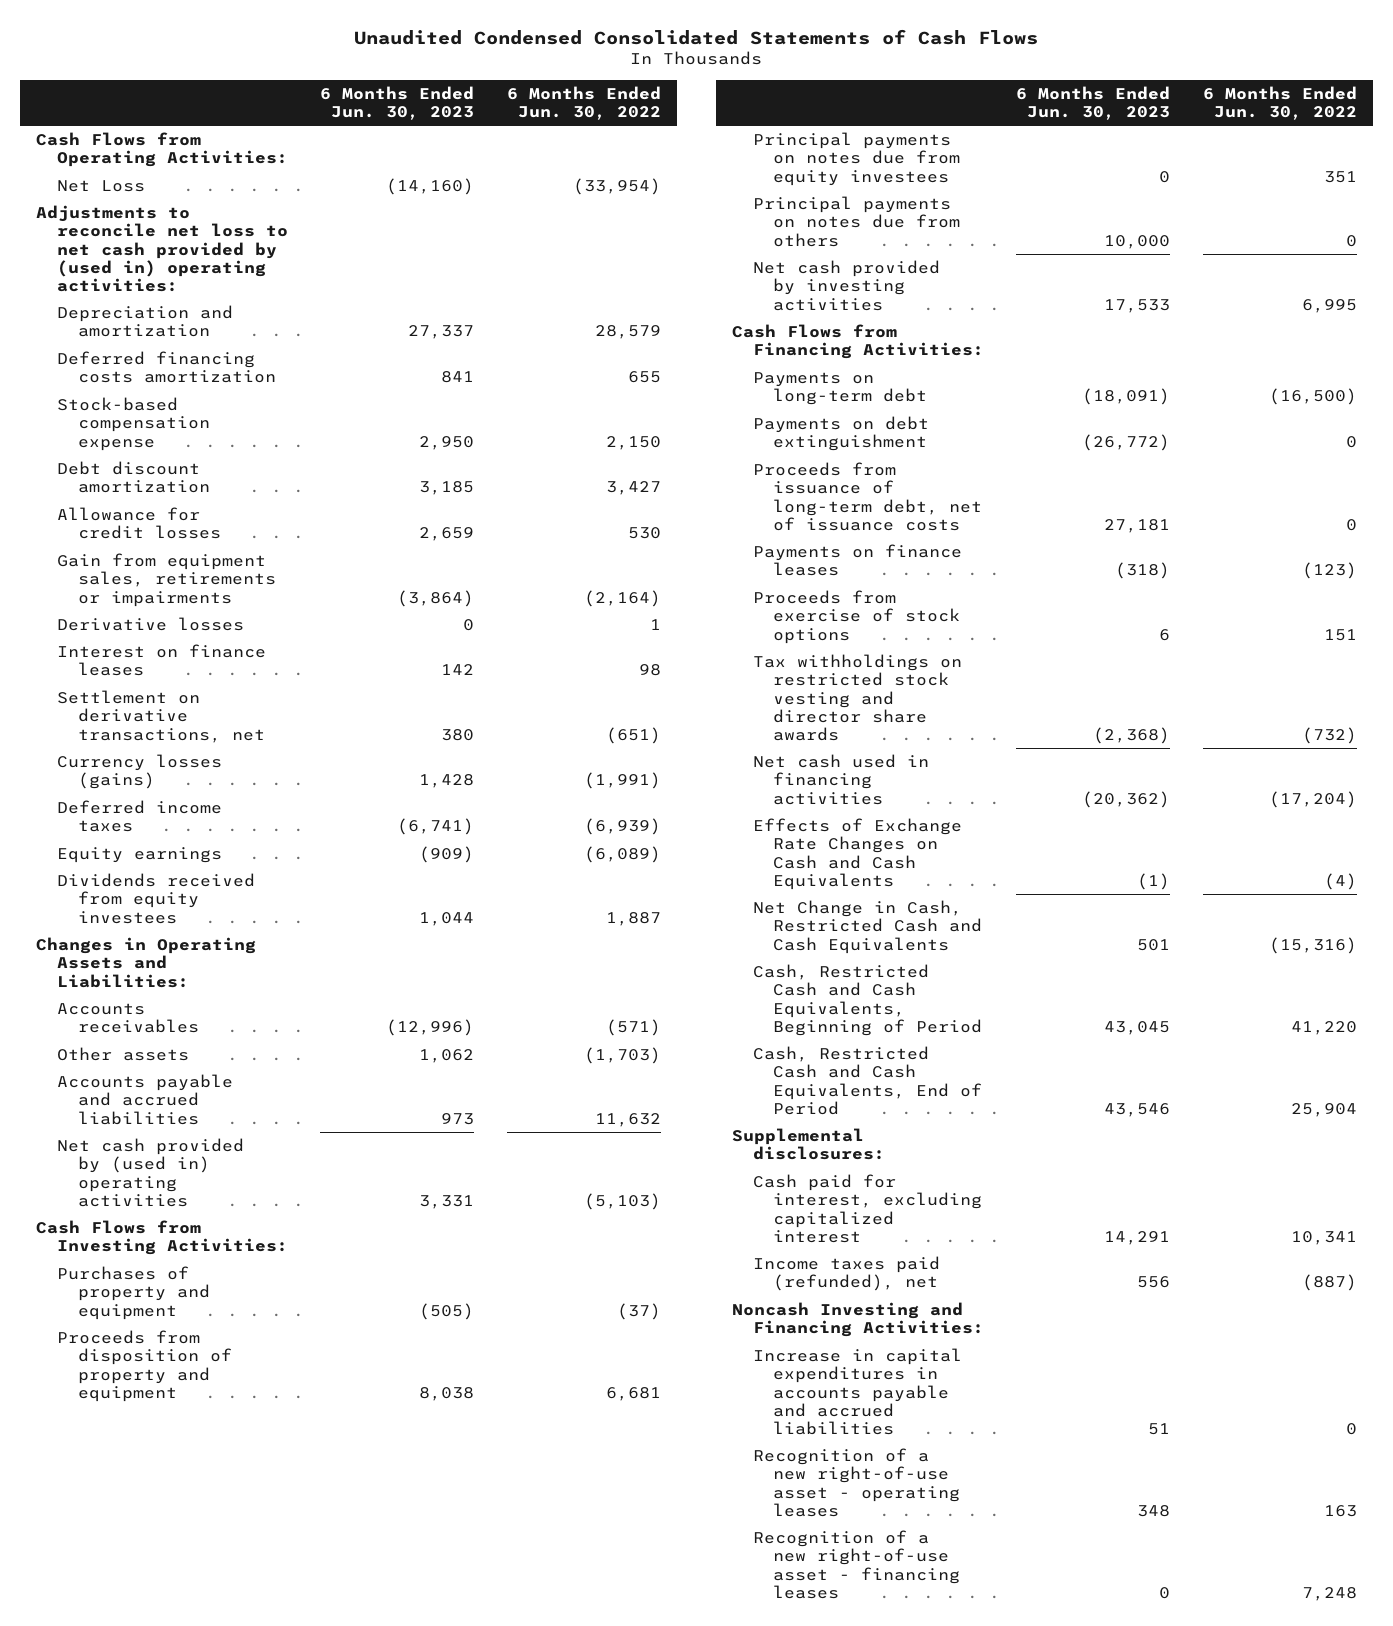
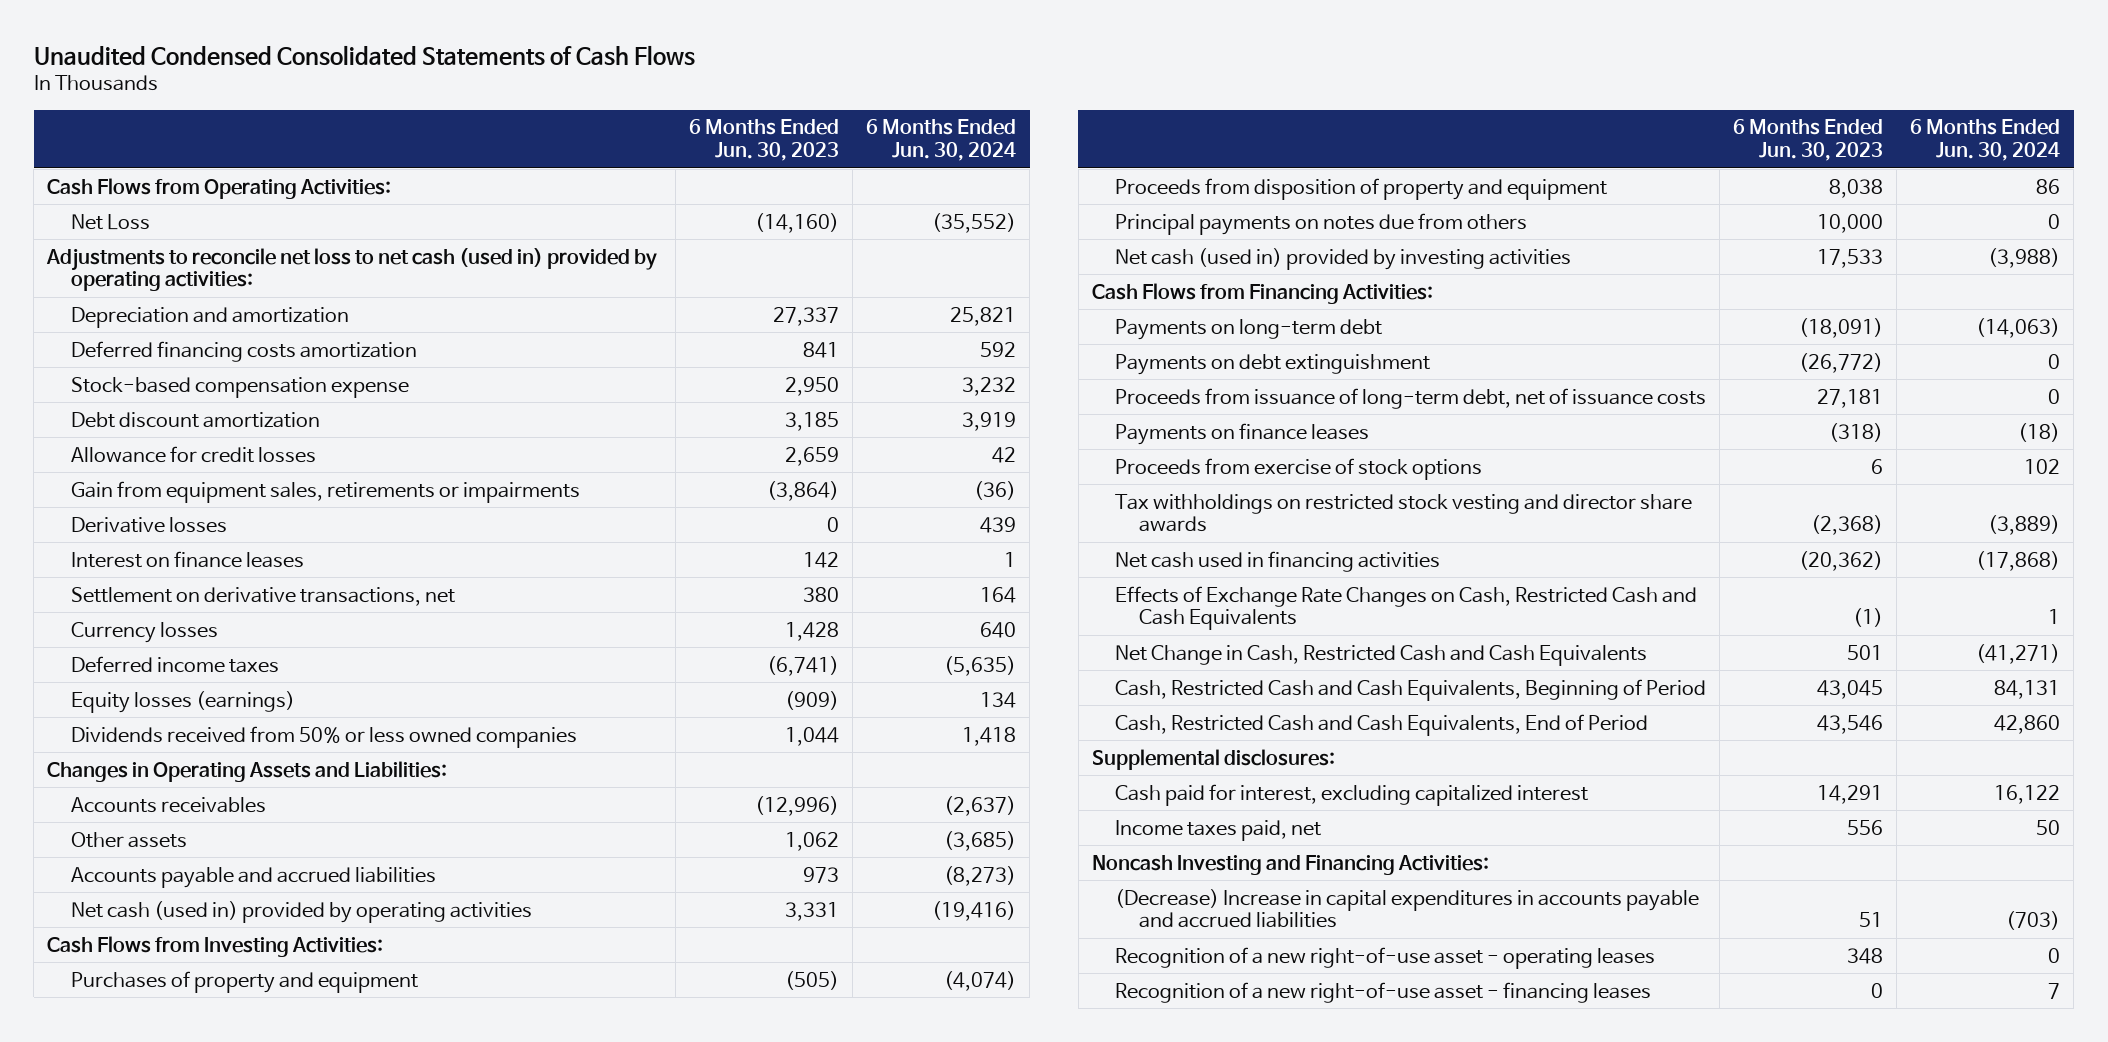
[507,85,662,120] 6 Months Ended Jun. 30, 2022 -> none
none -> [865,119,1016,162] 6 Months Ended Jun. 30, 2024
[36,205,288,292] Adjustments to reconcile net loss to net cash provided by (used in) operating activities: -> [46,247,658,292] Adjustments to reconcile net loss to net cash (used in) provided by operating activities:
[56,754,222,790] Currency losses (gains) -> [70,621,218,643] Currency losses
[56,847,222,864] Equity earnings -> [70,690,295,713] Equity losses (earnings)
[56,873,255,924] Dividends received from equity investees -> [70,725,577,748] Dividends received from 50% or less owned companies
[56,1138,244,1207] Net cash provided by (used in) operating activities -> [70,900,532,923] Net cash (used in) provided by operating activities
[752,132,961,186] Principal payments on notes due from equity investees -> none
[752,260,940,311] Net cash provided by investing activities -> [1115,247,1572,270] Net cash (used in) provided by investing activities
[752,818,962,890] Effects of Exchange Rate Changes on Cash and Cash Equivalents -> [1115,585,1698,631] Effects of Exchange Rate Changes on Cash, Restricted Cash and Cash Equivalents
[752,1256,940,1292] Income taxes paid (refunded), net -> [1115,819,1322,841] Income taxes paid, net
[752,1348,962,1435] Increase in capital expenditures in accounts payable and accrued liabilities -> [1115,888,1700,929] (Decrease) Increase in capital expenditures in accounts payable and accrued liabilities

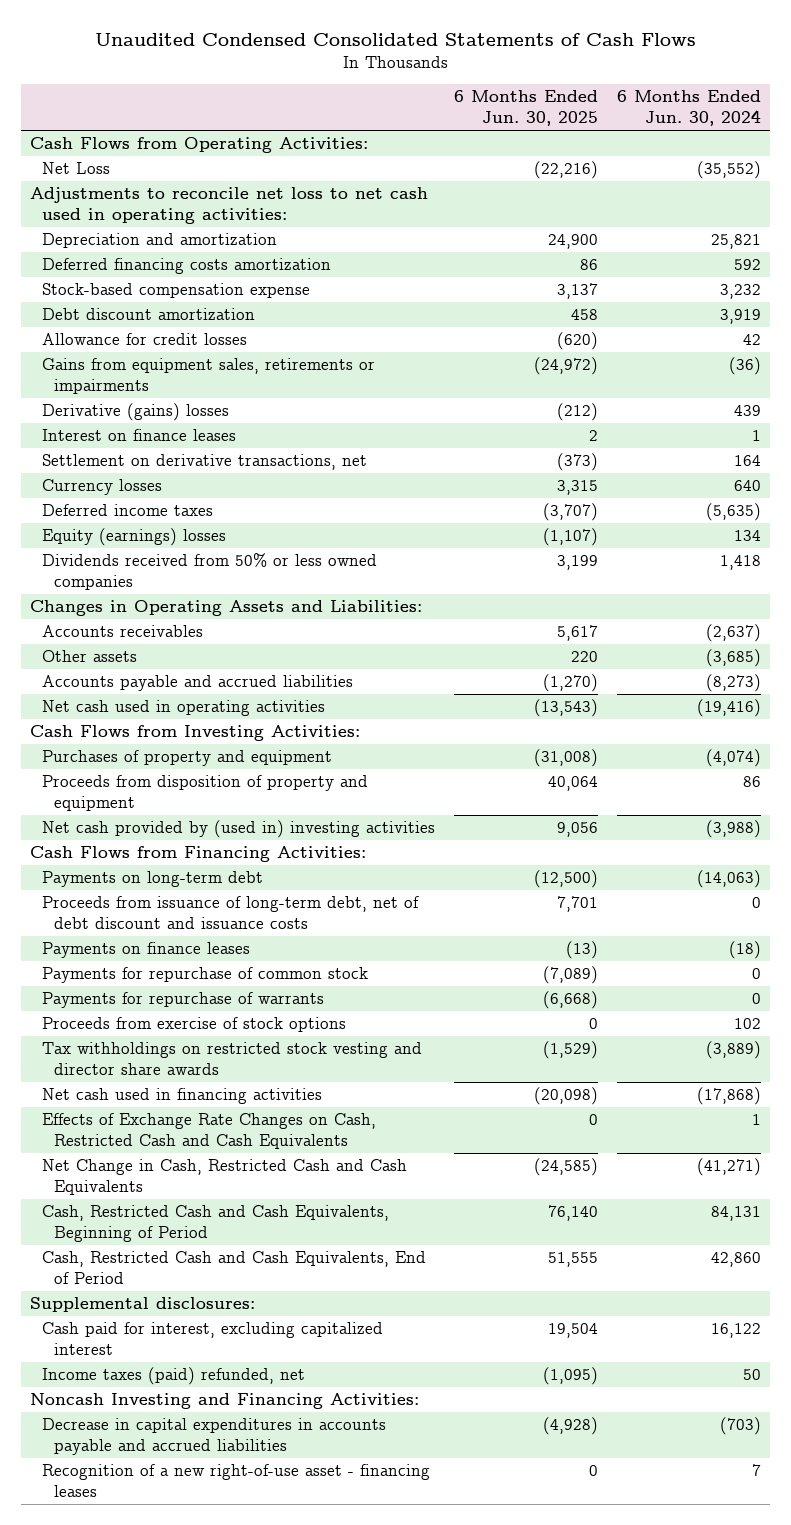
[688,119,839,162] 6 Months Ended Jun. 30, 2023 -> none
none -> [453,90,598,127] 6 Months Ended Jun. 30, 2025
[46,247,658,292] Adjustments to reconcile net loss to net cash (used in) provided by operating activities: -> [30,187,429,225] Adjustments to reconcile net loss to net cash used in operating activities:
[70,480,580,503] Gain from equipment sales, retirements or impairments -> [42,358,376,395] Gains from equipment sales, retirements or impairments
[70,516,227,533] Derivative losses -> [42,403,230,422] Derivative (gains) losses
[70,690,295,713] Equity losses (earnings) -> [42,528,227,547] Equity (earnings) losses
[70,900,532,923] Net cash (used in) provided by operating activities -> [42,700,326,717] Net cash used in operating activities
[1115,212,1528,235] Principal payments on notes due from others -> none
[1115,247,1572,270] Net cash (used in) provided by investing activities -> [42,820,436,839] Net cash provided by (used in) investing activities
[1115,353,1431,375] Payments on debt extinguishment -> none
[1115,387,1707,409] Proceeds from issuance of long-term debt, net of issuance costs -> [42,896,420,930] Proceeds from issuance of long-term debt, net of debt discount and issuance costs
none -> [42,967,369,984] Payments for repurchase of common stock
none -> [42,992,325,1009] Payments for repurchase of warrants
[1115,819,1322,841] Income taxes paid, net -> [42,1367,306,1386] Income taxes (paid) refunded, net
[1115,946,1656,969] Recognition of a new right-of-use asset - operating leases -> none
[1115,888,1700,929] (Decrease) Increase in capital expenditures in accounts payable and accrued liabilities -> [42,1418,387,1456] Decrease in capital expenditures in accounts payable and accrued liabilities

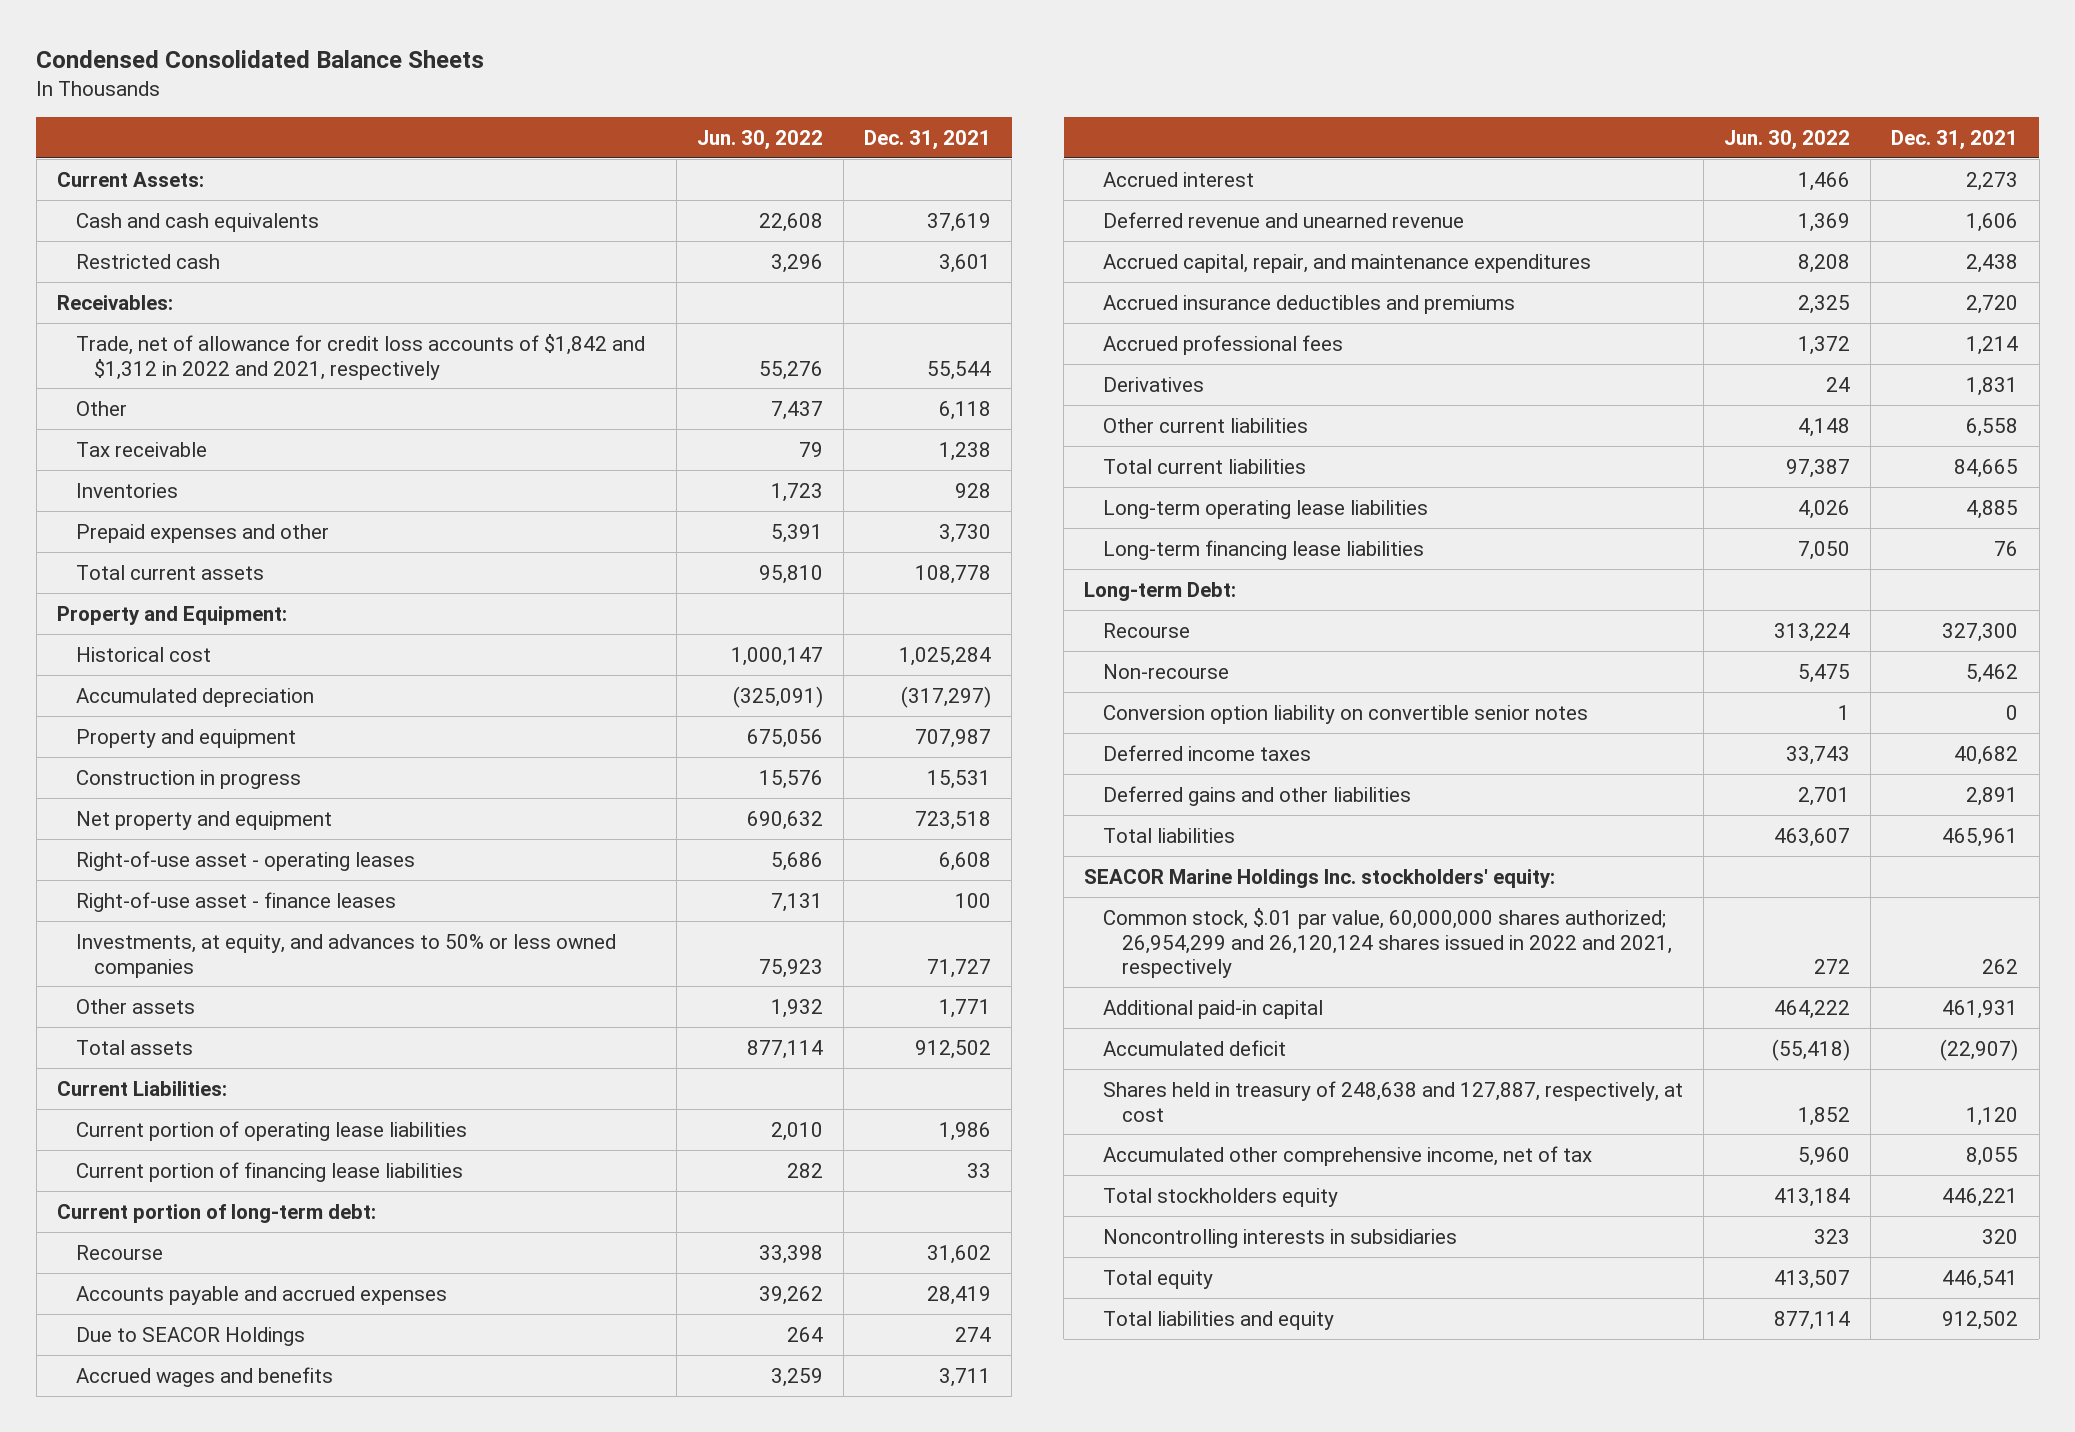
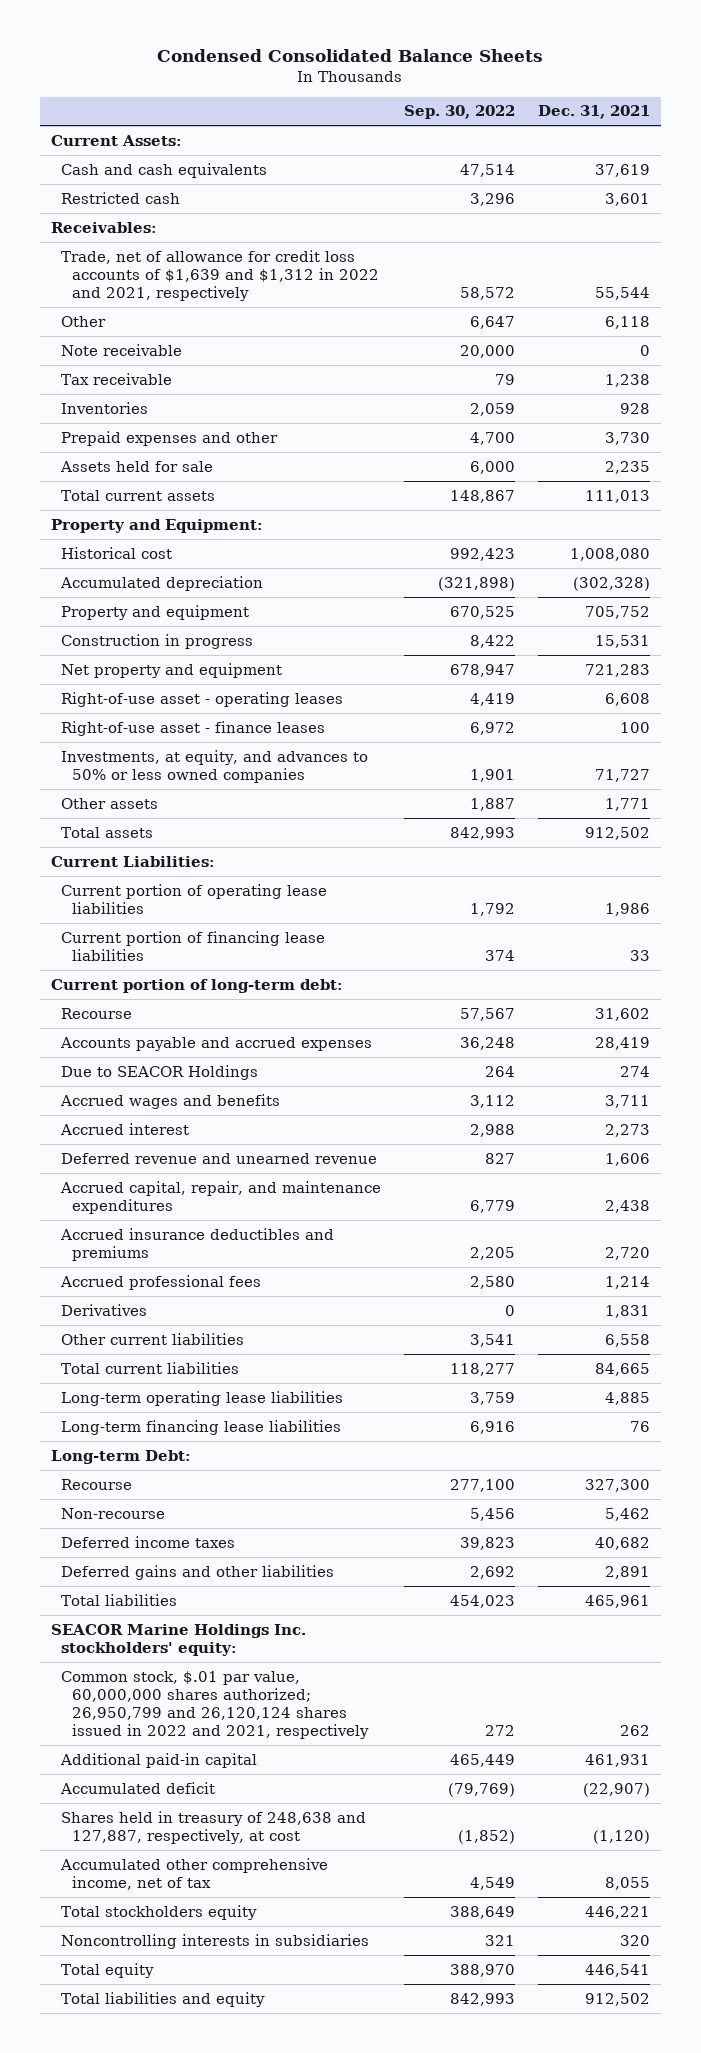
[696,129,823,150] Jun. 30, 2022 -> none
none -> [404,105,516,120] Sep. 30, 2022
[75,333,645,380] Trade, net of allowance for credit loss accounts of $1,842 and $1,312 in 2022 and 2021, respectively -> [61,249,379,301] Trade, net of allowance for credit loss accounts of $1,639 and $1,312 in 2022 and 2021, respectively
none -> [61,343,183,356] Note receivable
none -> [60,460,214,472] Assets held for sale
[915,564,992,584] 108,778 -> [584,489,650,503] 111,013
[899,646,992,666] 1,025,284 -> [569,547,650,561] 1,008,080
[901,685,992,708] (317,297) -> [572,576,650,591] (302,328)
[915,728,992,748] 707,987 -> [584,605,650,619] 705,752
[915,810,992,830] 723,518 -> [584,663,650,677] 721,283
[1102,704,1588,724] Conversion option liability on convertible senior notes -> none
[1102,907,1672,979] Common stock, $.01 par value, 60,000,000 shares authorized; 26,954,299 and 26,120,124 shares issued in 2022 and 2021, respectively -> [61,1670,369,1740] Common stock, $.01 par value, 60,000,000 shares authorized; 26,950,799 and 26,120,124 shares issued in 2022 and 2021, respectively
[1966,1106,2019,1126] 1,120 -> [592,1829,650,1844] (1,120)

